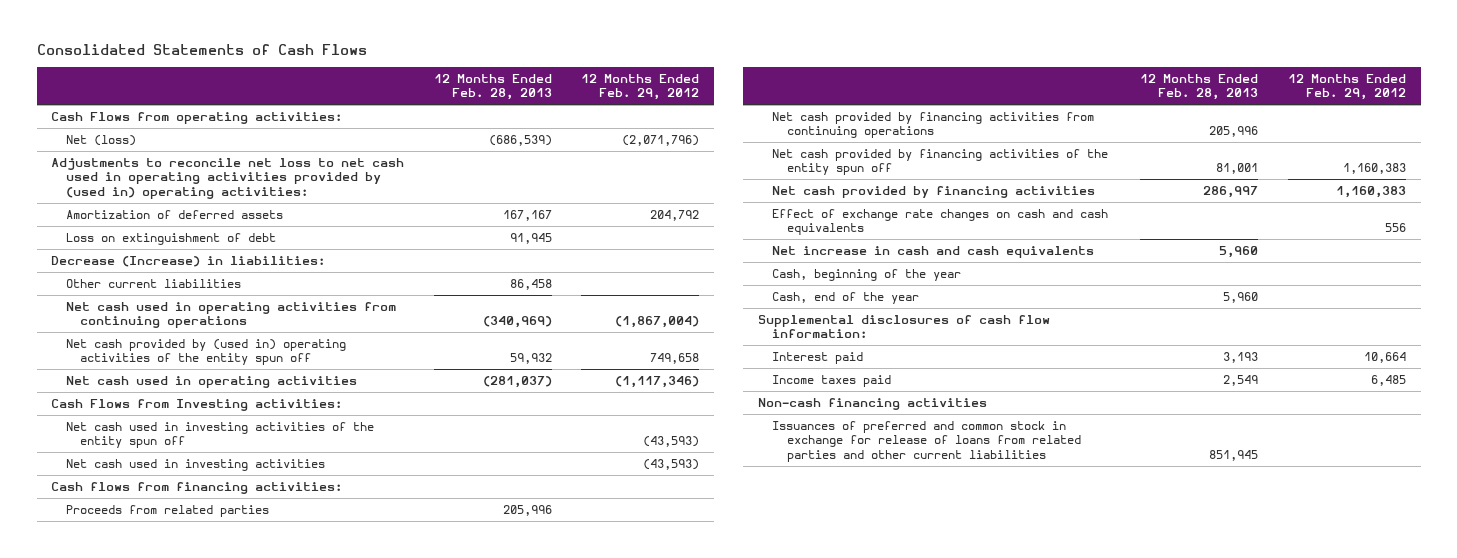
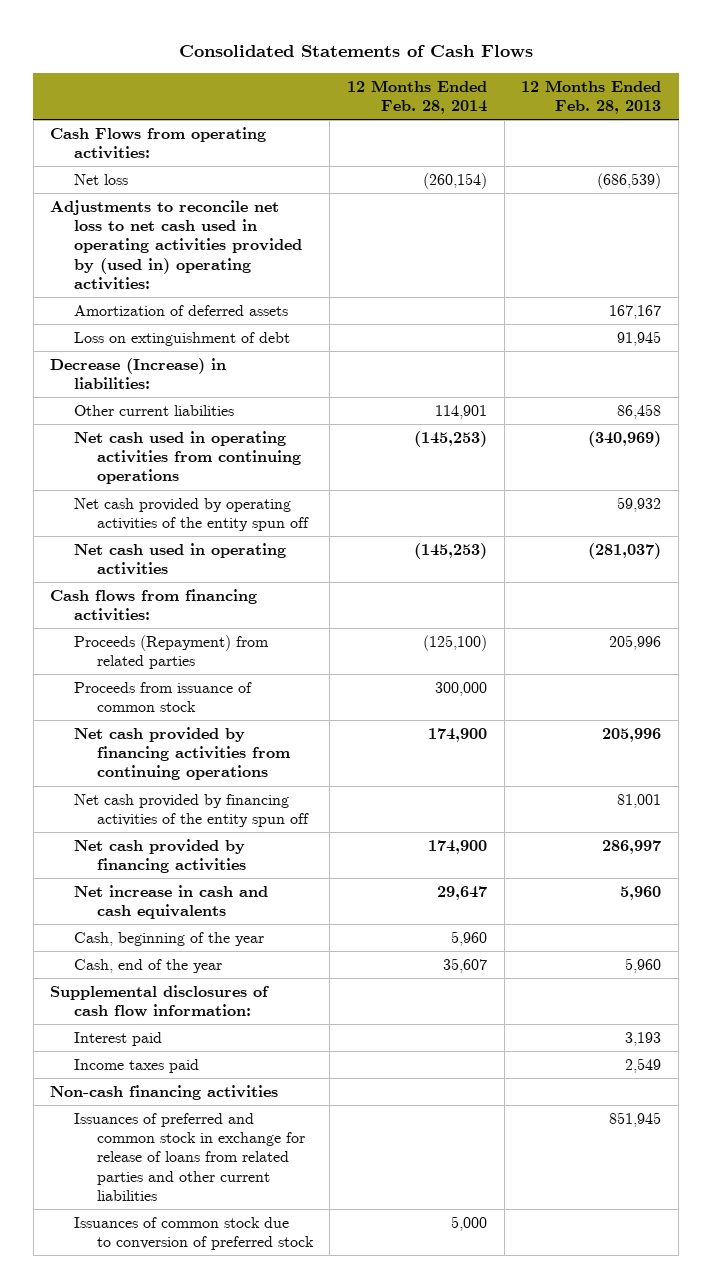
[581,73,700,101] 12 Months Ended Feb. 29, 2012 -> none
none -> [347,79,488,115] 12 Months Ended Feb. 28, 2014
[65,134,136,146] Net (loss) -> [73,173,128,185] Net loss
[65,338,346,366] Net cash provided by (used in) operating activities of the entity spun off -> [73,497,309,532] Net cash provided by operating activities of the entity spun off
[51,398,343,411] Cash Flows from Investing activities: -> none
[65,421,374,449] Net cash used in investing activities of the entity spun off -> none
[65,458,325,471] Net cash used in investing activities -> none
[65,504,269,517] Proceeds from related parties -> [73,634,269,670] Proceeds (Repayment) from related parties
none -> [73,681,252,713] Proceeds from issuance of common stock
[772,208,1109,236] Effect of exchange rate changes on cash and cash equivalents -> none
none -> [73,1216,314,1251] Issuances of common stock due to conversion of preferred stock

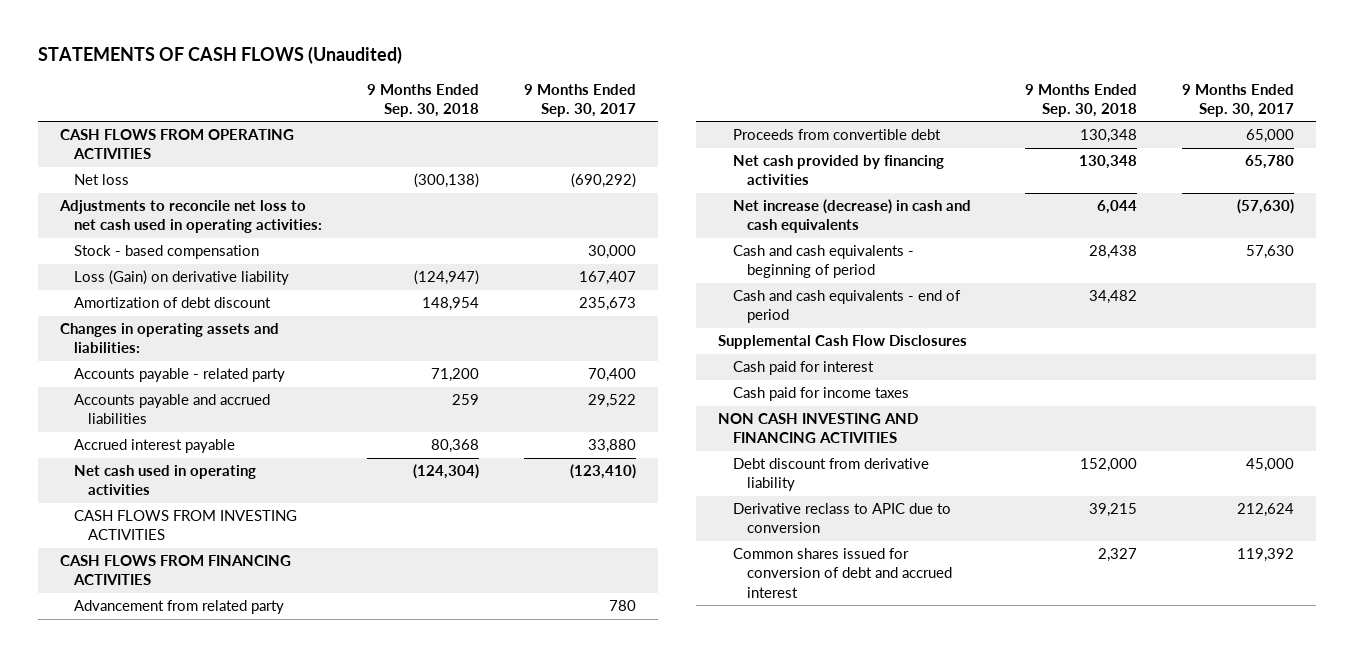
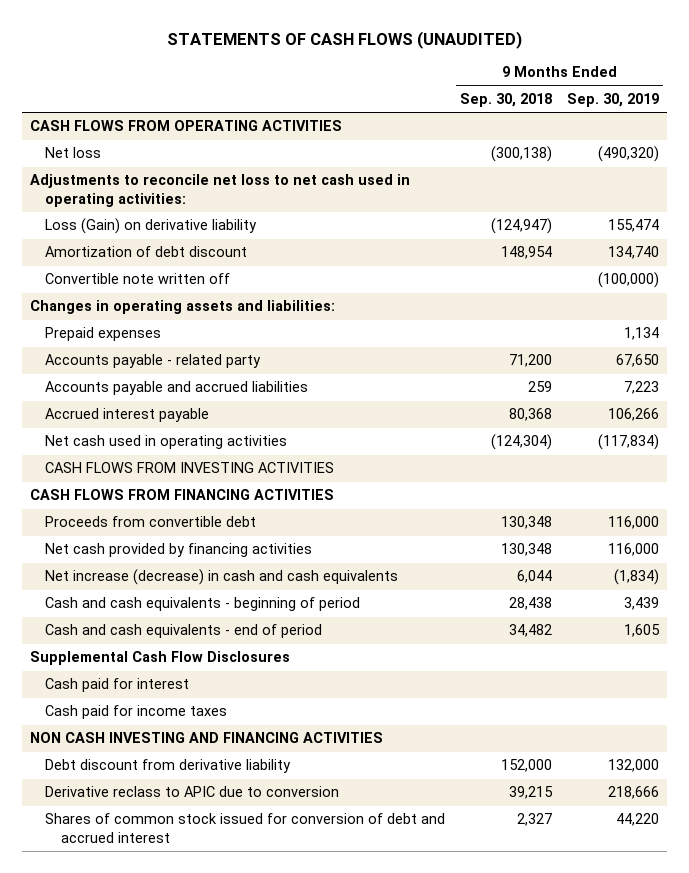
[37,46,402,65] STATEMENTS OF CASH FLOWS (Unaudited) -> [166,30,522,49] STATEMENTS OF CASH FLOWS (UNAUDITED)
[523,83,636,118] 9 Months Ended Sep. 30, 2017 -> none
none -> [567,92,660,107] Sep. 30, 2019
[74,245,260,260] Stock - based compensation -> none
none -> [45,273,231,285] Convertible note written off
none -> [45,327,162,342] Prepaid expenses
[74,600,285,615] Advancement from related party -> none
[732,548,952,598] Common shares issued for conversion of debt and accrued interest -> [45,813,446,843] Shares of common stock issued for conversion of debt and accrued interest

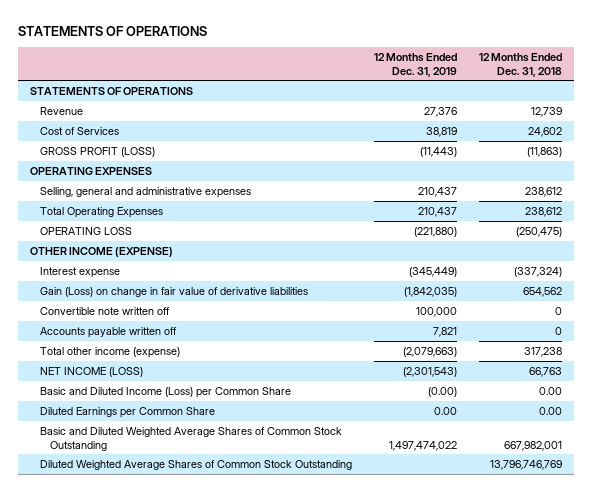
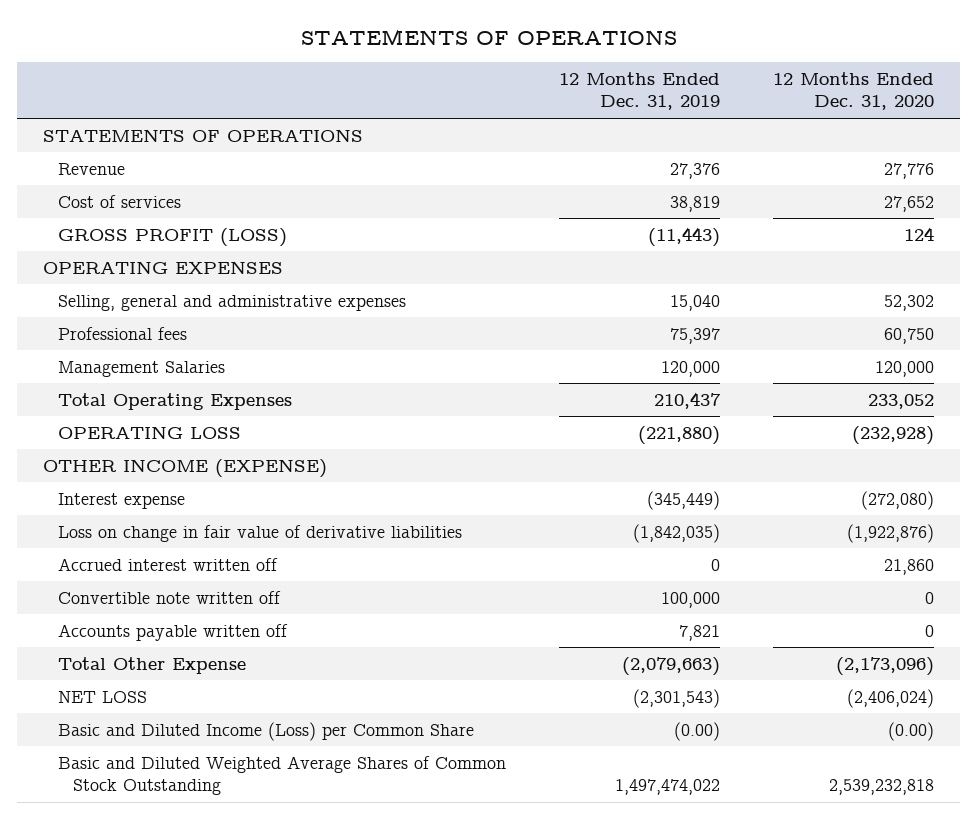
[479,52,563,77] 12 Months Ended Dec. 31, 2018 -> none
none -> [773,72,935,111] 12 Months Ended Dec. 31, 2020
[39,126,119,135] Cost of Services -> [58,194,182,208] Cost of services
[418,186,458,197] 210,437 -> [670,294,721,311] 15,040
none -> [58,326,188,340] Professional fees
none -> [58,360,226,377] Management Salaries
[39,286,308,297] Gain (Loss) on change in fair value of derivative liabilities -> [58,524,463,542] Loss on change in fair value of derivative liabilities
none -> [58,557,279,571] Accrued interest written off
[39,346,180,358] Total other income (expense) -> [58,656,247,674] Total Other Expense
[39,366,143,377] NET INCOME (LOSS) -> [58,690,148,703] NET LOSS
[39,406,215,418] Diluted Earnings per Common Share -> none
[39,459,352,470] Diluted Weighted Average Shares of Common Stock Outstanding -> none

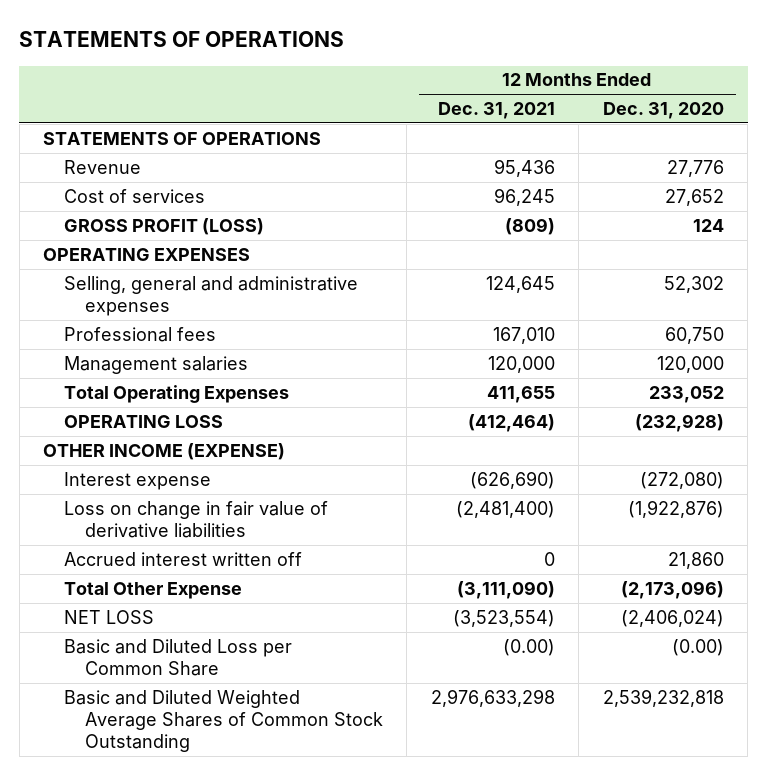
[559,72,721,111] 12 Months Ended Dec. 31, 2019 -> none
none -> [437,101,555,119] Dec. 31, 2021
[58,360,226,377] Management Salaries -> [63,355,248,374] Management salaries
[58,590,282,604] Convertible note written off -> none
[58,623,289,641] Accounts payable written off -> none
[58,721,475,741] Basic and Diluted Income (Loss) per Common Share -> [63,638,292,677] Basic and Diluted Loss per Common Share

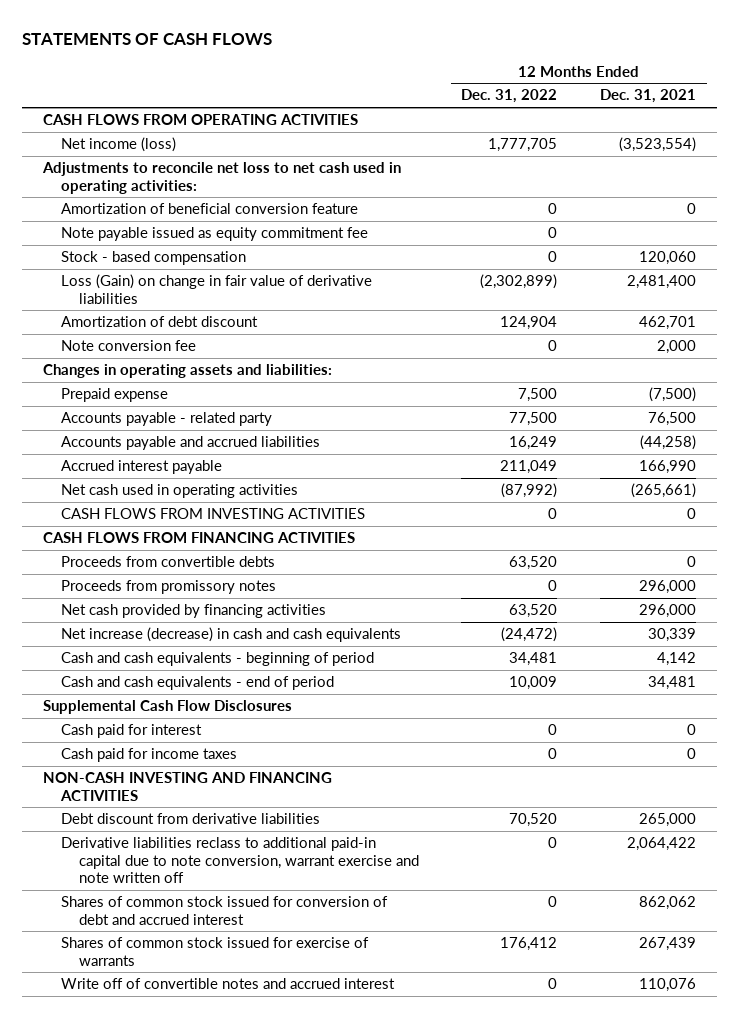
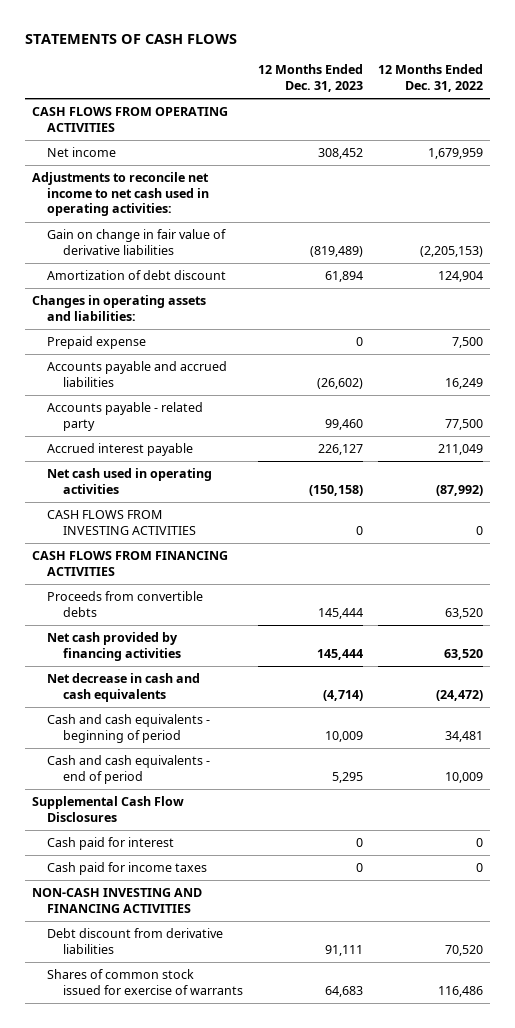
[600,89,697,104] Dec. 31, 2021 -> none
none -> [257,64,363,92] 12 Months Ended Dec. 31, 2023
[61,203,359,215] Amortization of beneficial conversion feature -> none
[61,227,369,242] Note payable issued as equity commitment fee -> none
[61,251,247,266] Stock - based compensation -> none
[61,137,177,153] Net income (loss) -> [47,147,117,158] Net income
[488,138,558,153] 1,777,705 -> [427,148,483,160] 1,679,959
[42,162,402,194] Adjustments to reconcile net loss to net cash used in operating activities: -> [32,172,210,217] Adjustments to reconcile net income to net cash used in operating activities:
[61,274,373,304] Loss (Gain) on change in fair value of derivative liabilities -> [47,229,227,255] Gain on change in fair value of derivative liabilities
[480,274,558,290] (2,302,899) -> [419,245,483,257] (2,205,153)
[61,340,197,352] Note conversion fee -> none
[61,412,273,427] Accounts payable - related party -> [47,402,204,431] Accounts payable - related party
[61,580,277,595] Proceeds from promissory notes -> none
[61,627,402,643] Net increase (decrease) in cash and cash equivalents -> [47,673,201,702] Net decrease in cash and cash equivalents
[61,837,419,884] Derivative liabilities reclass to additional paid-in capital due to note conversion, warrant exercise and note written off -> none
[61,896,389,925] Shares of common stock issued for conversion of debt and accrued interest -> none
[61,978,396,990] Write off of convertible notes and accrued interest -> none
[500,937,558,952] 176,412 -> [437,985,483,997] 116,486

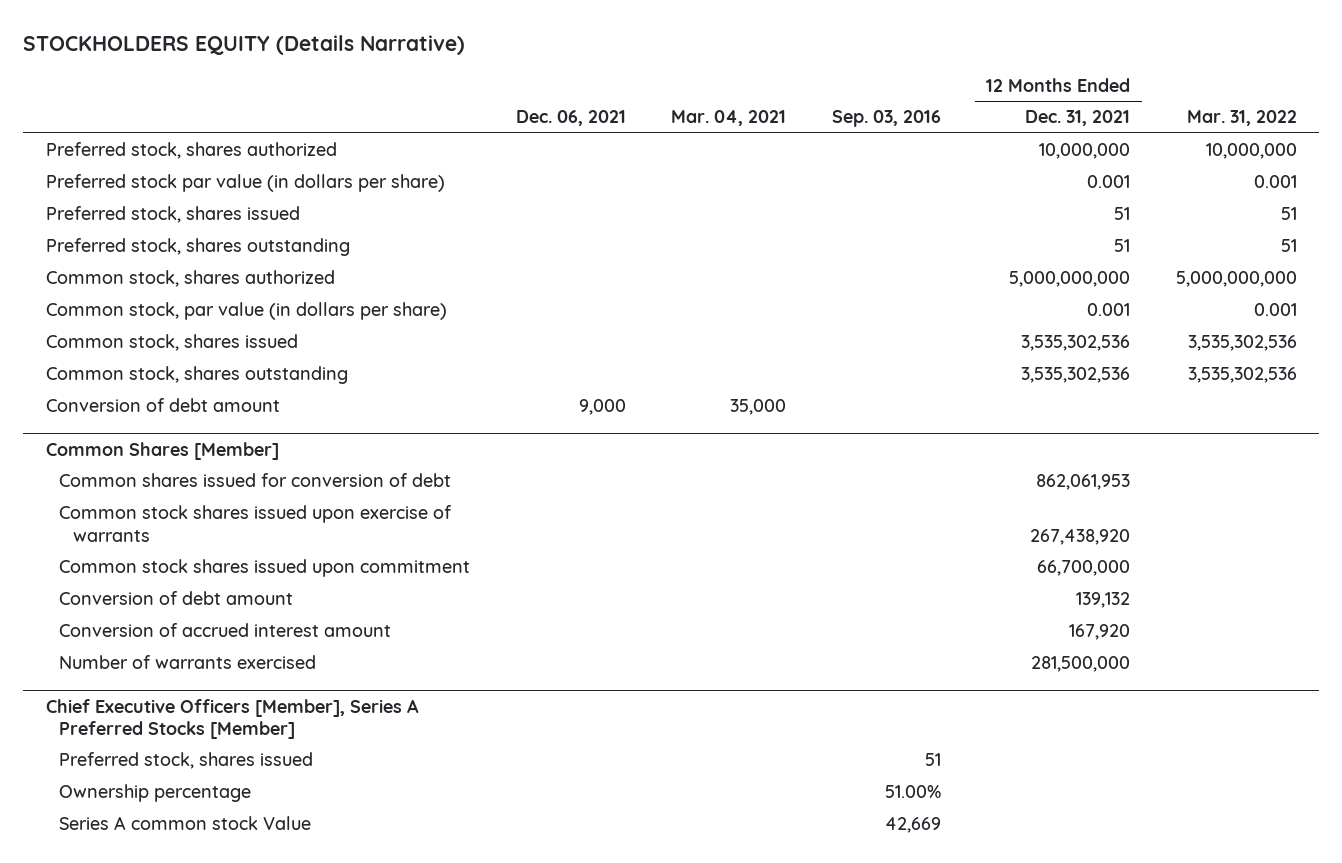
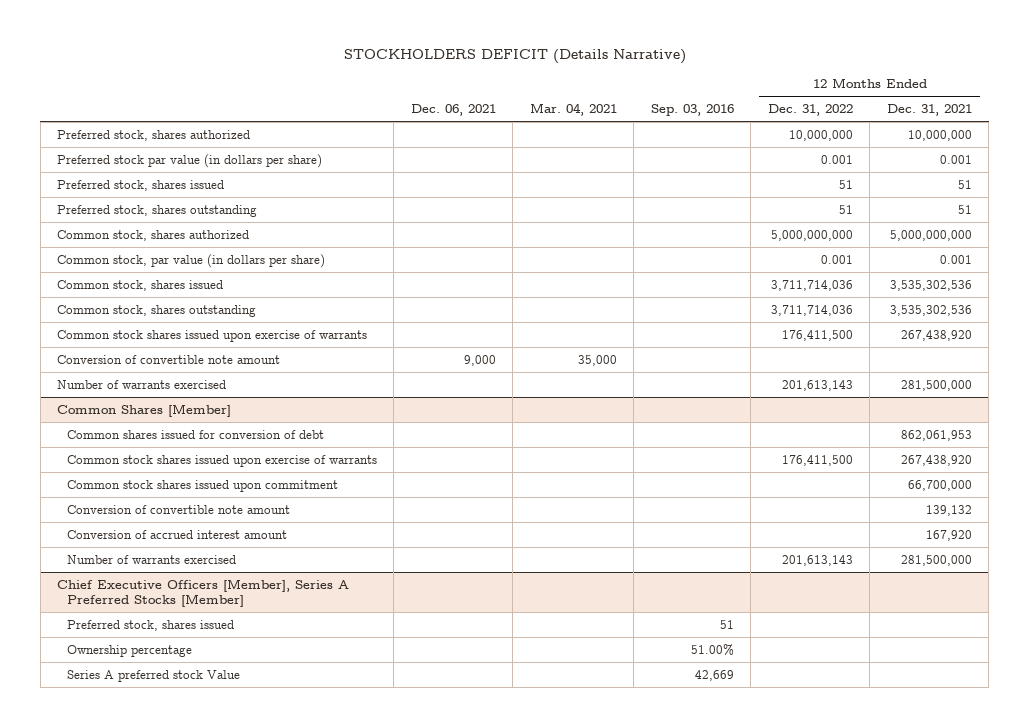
[22,35,465,56] STOCKHOLDERS EQUITY (Details Narrative) -> [343,49,686,65] STOCKHOLDERS DEFICIT (Details Narrative)
[1186,110,1297,127] Mar. 31, 2022 -> none
none -> [767,104,853,117] Dec. 31, 2022
none -> [57,329,368,342] Common stock shares issued upon exercise of warrants
[45,398,280,413] Conversion of debt amount -> [57,354,281,364] Conversion of convertible note amount
none -> [57,379,227,389] Number of warrants exercised
[59,591,294,606] Conversion of debt amount -> [66,504,290,514] Conversion of convertible note amount
[59,816,312,831] Series A common stock Value -> [66,669,240,682] Series A preferred stock Value

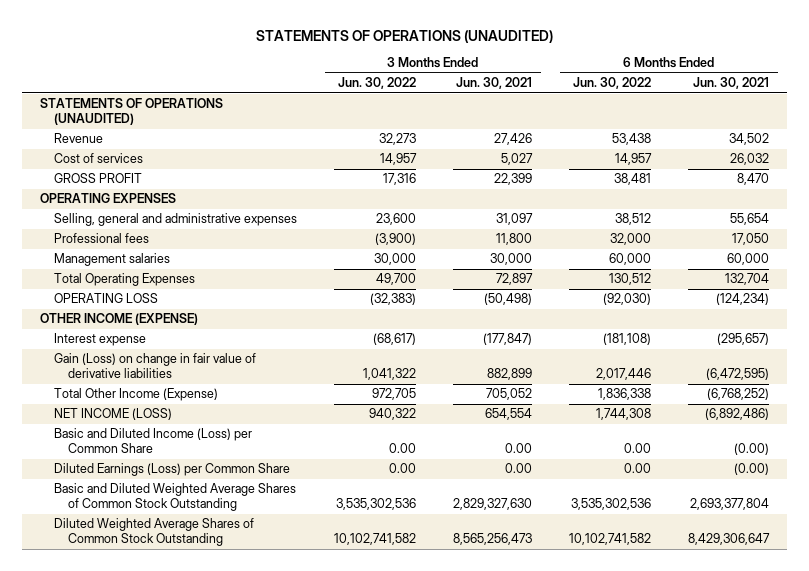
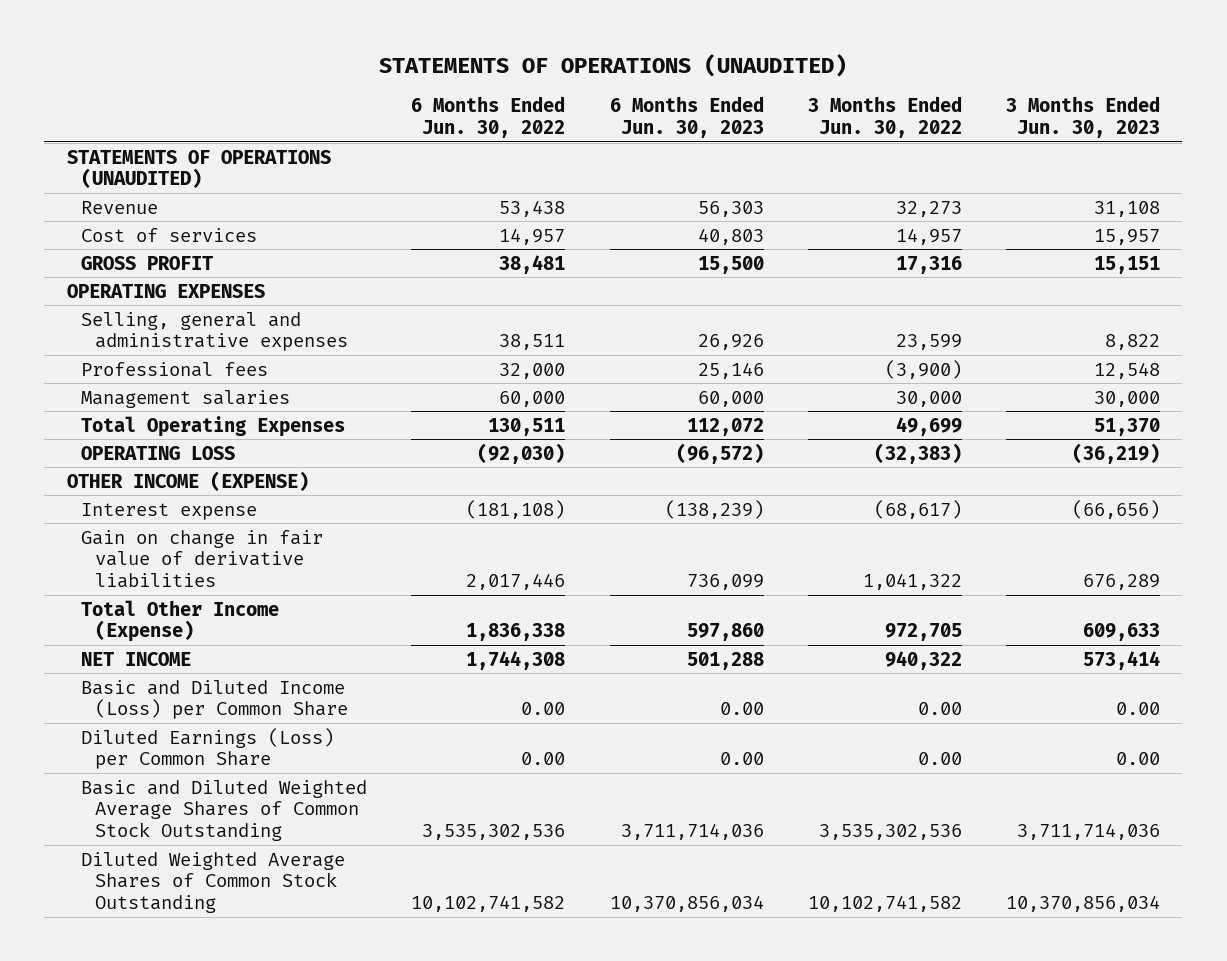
[456,77,533,90] Jun. 30, 2021 -> none
[692,77,769,90] Jun. 30, 2021 -> none
none -> [609,96,764,138] 6 Months Ended Jun. 30, 2023
none -> [1006,96,1161,138] 3 Months Ended Jun. 30, 2023
[376,213,417,226] 23,600 -> [895,334,962,351] 23,599
[615,213,652,226] 38,512 -> [499,334,566,351] 38,511
[376,273,417,286] 49,700 -> [895,416,962,436] 49,699
[609,273,652,286] 130,512 -> [488,417,566,436] 130,511
[54,353,257,379] Gain (Loss) on change in fair value of derivative liabilities -> [80,529,323,589] Gain on change in fair value of derivative liabilities
[54,408,173,421] NET INCOME (LOSS) -> [80,651,191,666] NET INCOME

